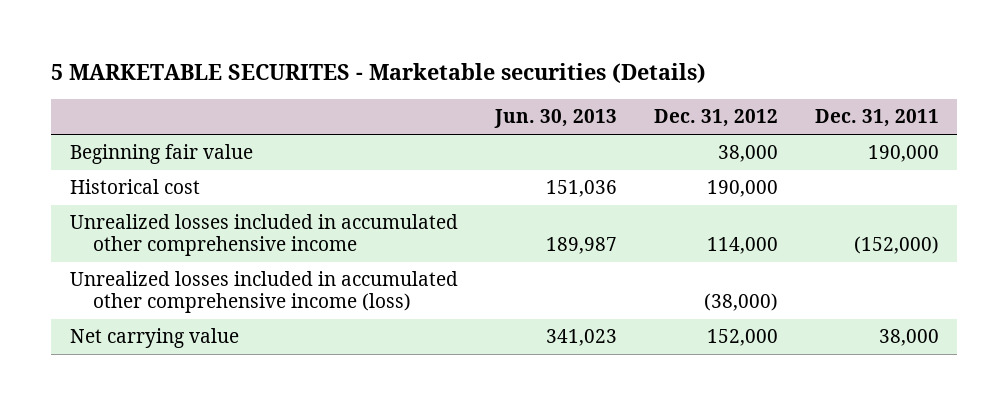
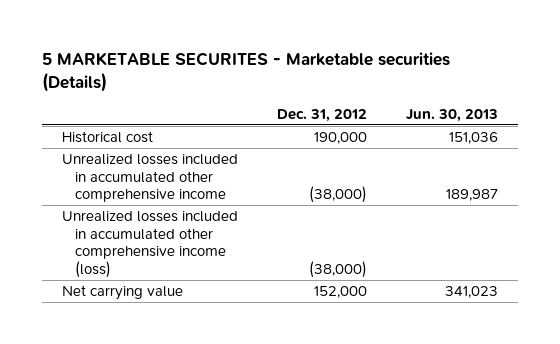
[814,109,939,128] Dec. 31, 2011 -> none
[69,144,253,165] Beginning fair value -> none
[706,237,778,255] 114,000 -> [308,186,367,204] (38,000)

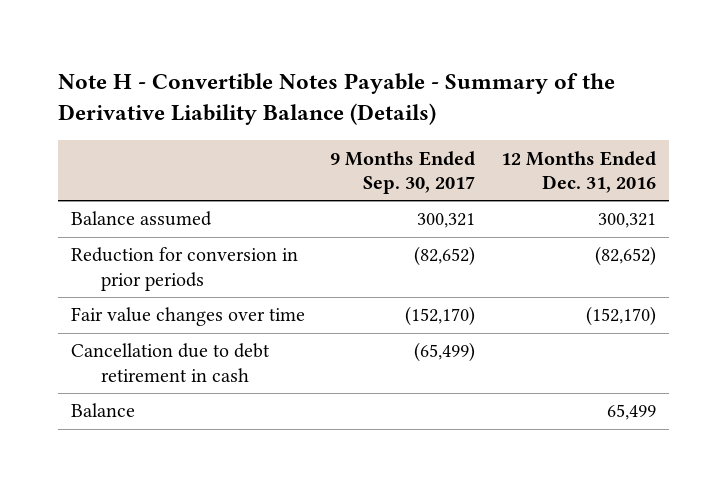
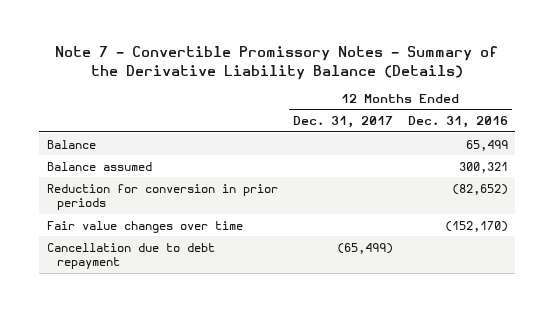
[57,72,615,126] Note H - Convertible Notes Payable - Summary of the Derivative Liability Balance (Details) -> [55,46,499,80] Note 7 - Convertible Promissory Notes - Summary of the Derivative Liability Balance (Details)
[330,150,476,194] 9 Months Ended Sep. 30, 2017 -> none
none -> [292,116,393,129] Dec. 31, 2017
[70,403,135,418] Balance -> [46,139,96,149] Balance
[70,343,270,382] Cancellation due to debt retirement in cash -> [46,242,215,270] Cancellation due to debt repayment

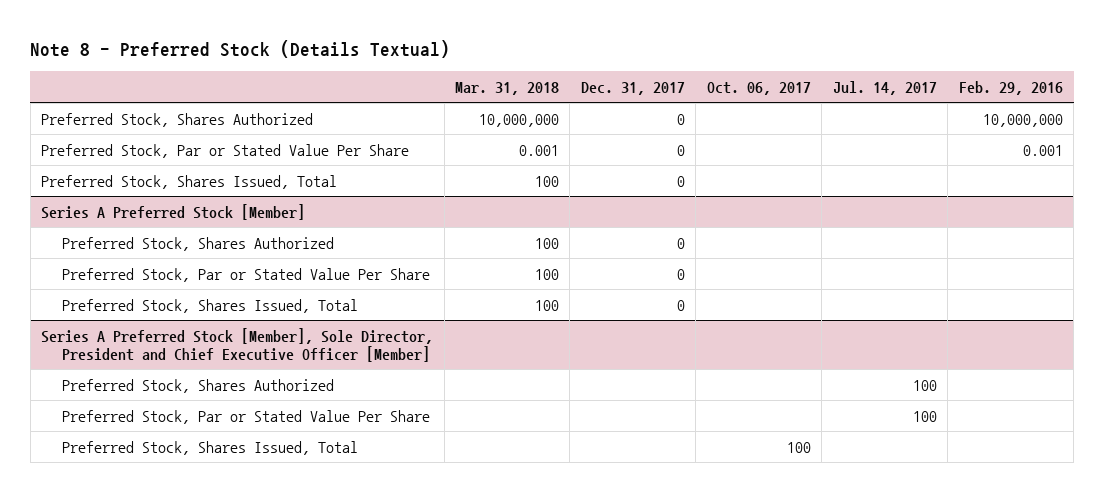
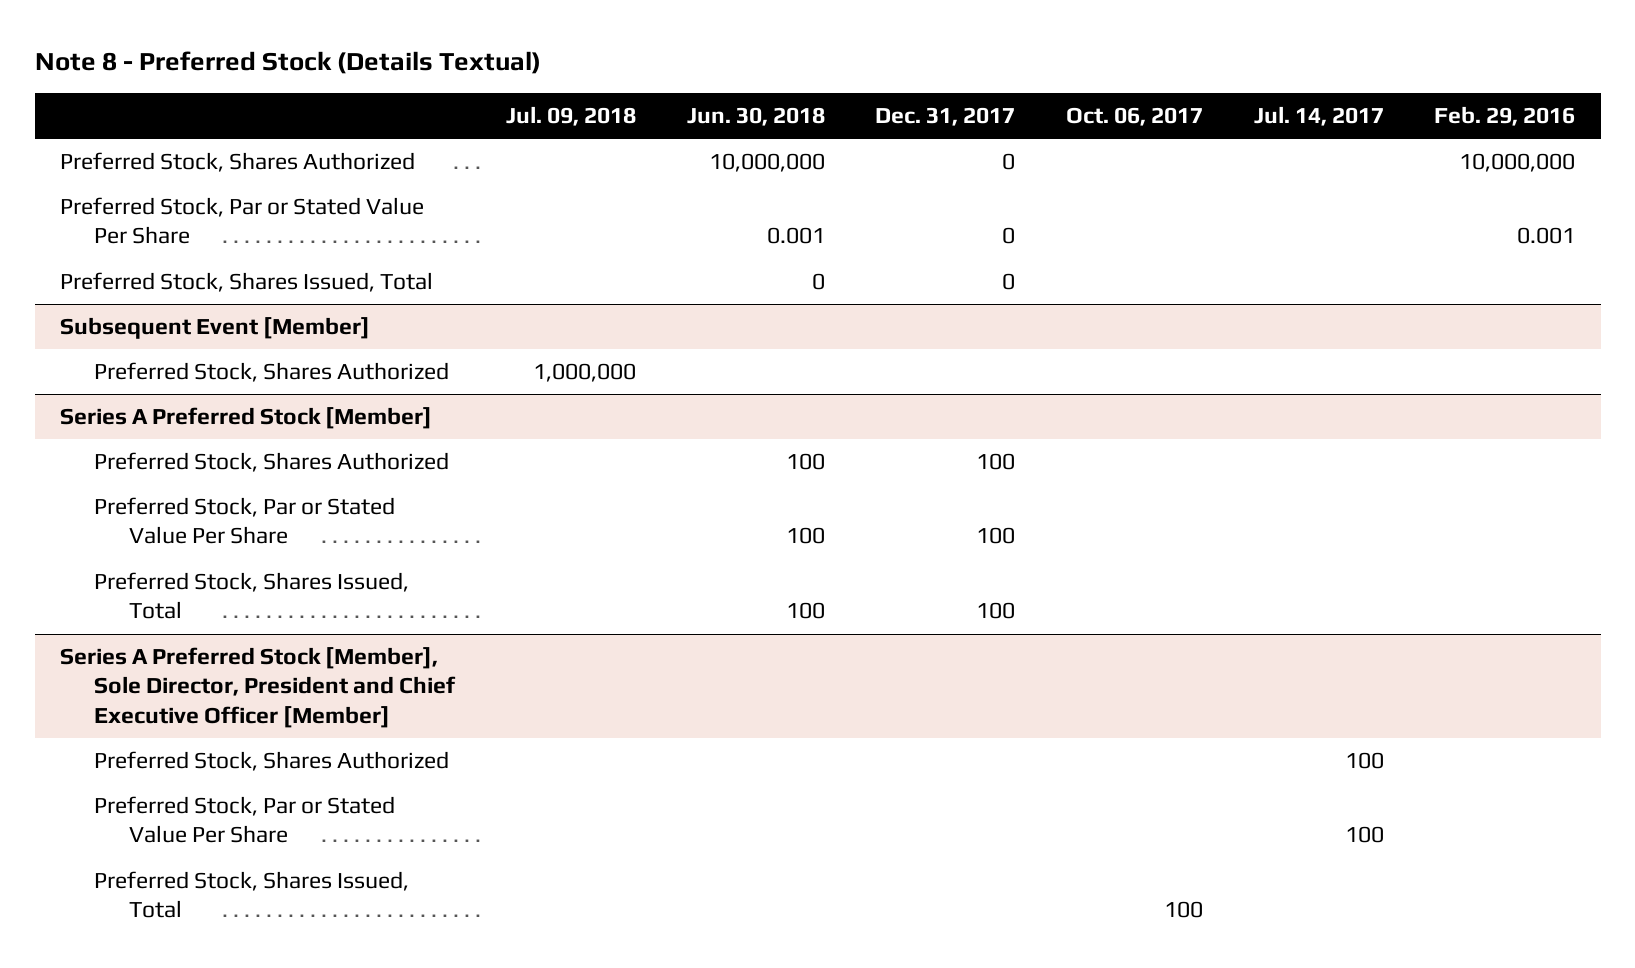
[454,81,559,95] Mar. 31, 2018 -> none
none -> [505,105,636,126] Jul. 09, 2018
none -> [686,106,825,126] Jun. 30, 2018
none -> [59,317,370,340] Subsequent Event [Member]
none -> [94,362,450,383] Preferred Stock, Shares Authorized
[676,237,685,249] 0 -> [976,453,1016,471] 100
[676,268,685,280] 0 -> [976,527,1016,545] 100
[676,299,685,311] 0 -> [976,602,1016,620] 100

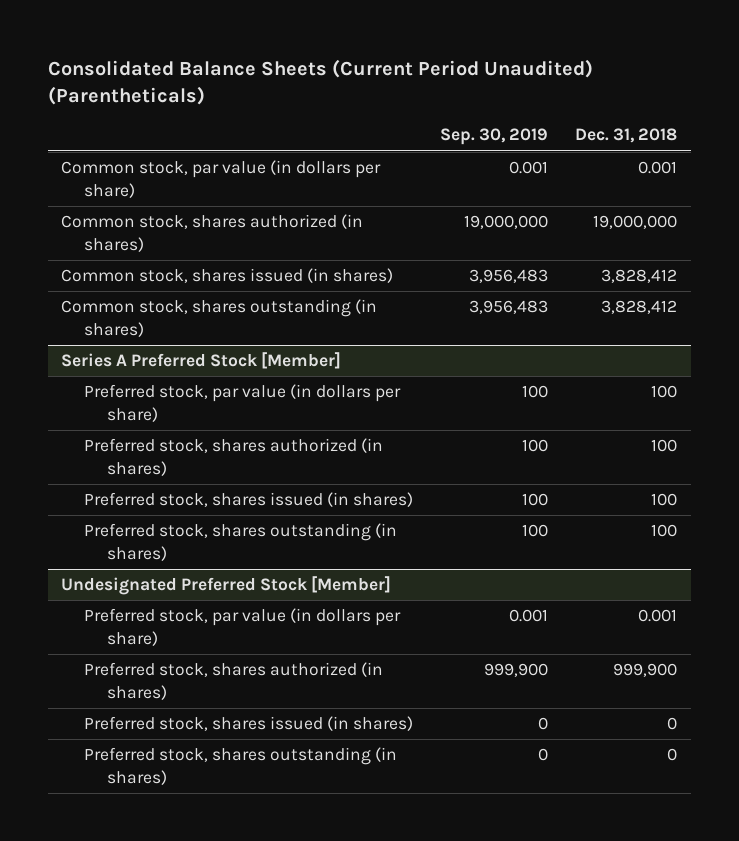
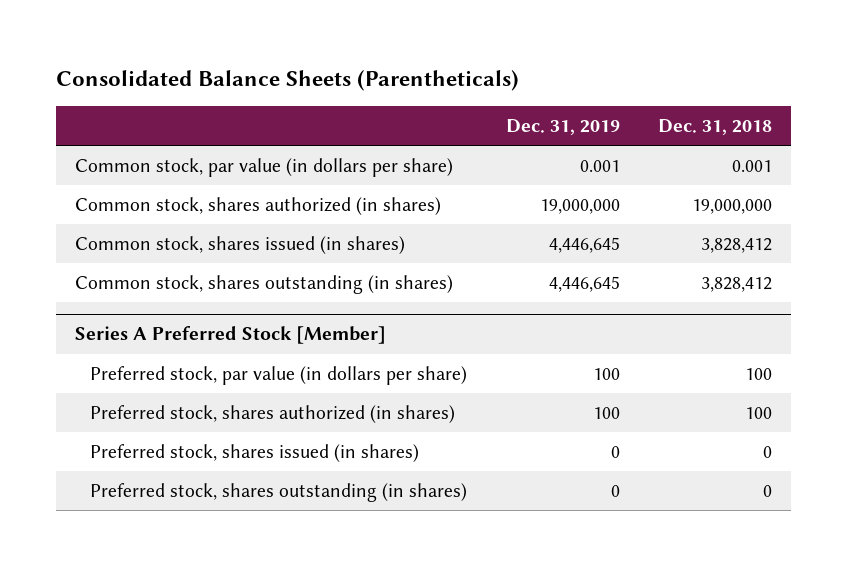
[47,58,593,105] Consolidated Balance Sheets (Current Period Unaudited) (Parentheticals) -> [55,70,519,92] Consolidated Balance Sheets (Parentheticals)
[440,128,549,146] Sep. 30, 2019 -> none
none -> [505,118,620,135] Dec. 31, 2019
[84,492,414,508] Preferred stock, shares issued (in shares) -> none
[84,523,398,561] Preferred stock, shares outstanding (in shares) -> none
[61,576,392,596] Undesignated Preferred Stock [Member] -> none
[84,608,402,646] Preferred stock, par value (in dollars per share) -> none
[84,662,384,700] Preferred stock, shares authorized (in shares) -> none

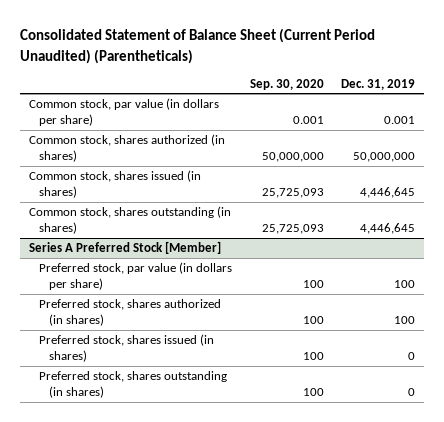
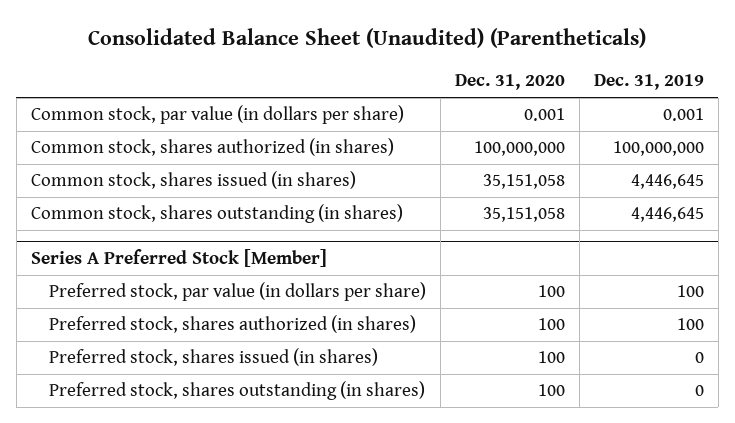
[20,28,376,64] Consolidated Statement of Balance Sheet (Current Period Unaudited) (Parentheticals) -> [88,28,647,49] Consolidated Balance Sheet (Unaudited) (Parentheticals)
[249,78,324,90] Sep. 30, 2020 -> none
none -> [454,74,565,91] Dec. 31, 2020
[353,152,416,163] 50,000,000 -> [612,141,704,157] 100,000,000

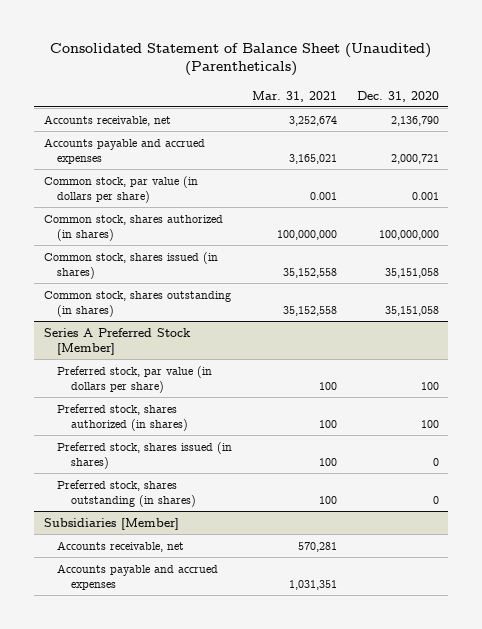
[88,28,647,49] Consolidated Balance Sheet (Unaudited) (Parentheticals) -> [50,42,432,77] Consolidated Statement of Balance Sheet (Unaudited) (Parentheticals)
[593,74,704,91] Dec. 31, 2019 -> none
none -> [251,90,337,102] Mar. 31, 2021
none -> [43,114,171,126] Accounts receivable, net
none -> [43,137,205,164] Accounts payable and accrued expenses
[537,351,565,364] 100 -> [432,457,439,466] 0
[537,384,565,397] 100 -> [432,495,439,504] 0
none -> [43,517,179,530] Subsidiaries [Member]
none -> [57,540,185,552] Accounts receivable, net
none -> [57,563,219,590] Accounts payable and accrued expenses

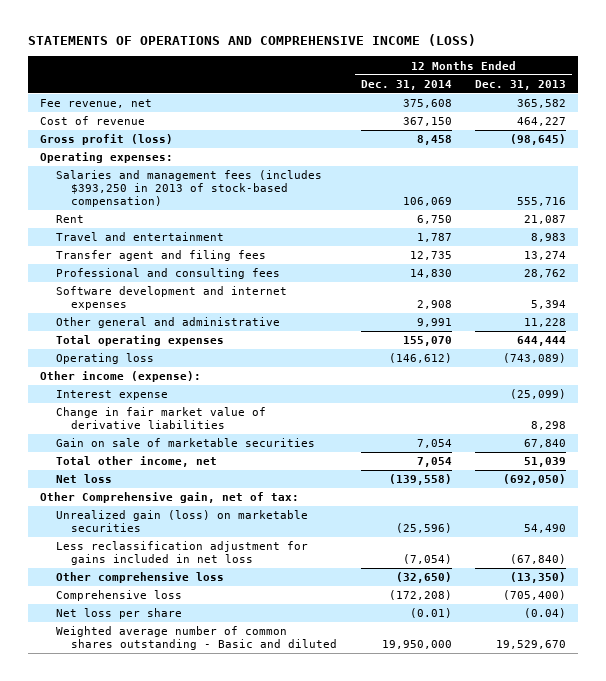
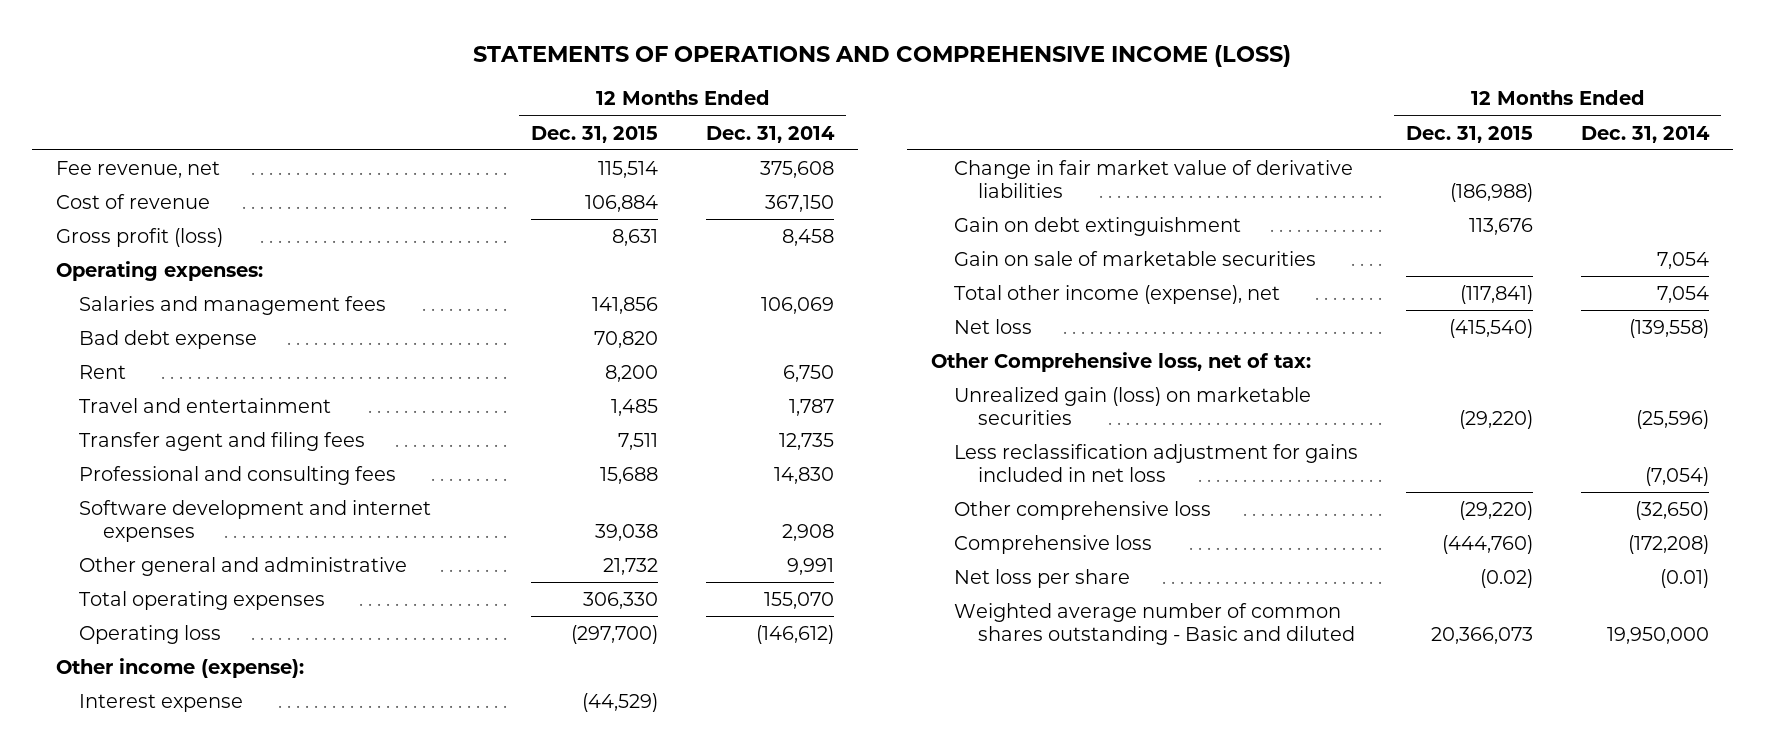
[475,79,567,90] Dec. 31, 2013 -> none
none -> [531,125,659,143] Dec. 31, 2015
[55,170,322,208] Salaries and management fees (includes $393,250 in 2013 of stock-based compensation) -> [79,295,387,315] Salaries and management fees
none -> [79,329,258,349] Bad debt expense
none -> [954,216,1242,236] Gain on debt extinguishment
[55,456,217,468] Total other income, net -> [954,284,1281,304] Total other income (expense), net
[39,492,299,504] Other Comprehensive gain, net of tax: -> [930,351,1311,372] Other Comprehensive loss, net of tax:

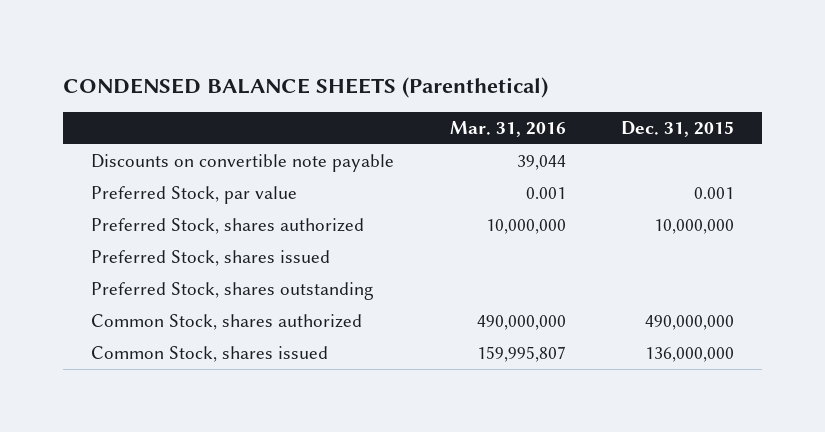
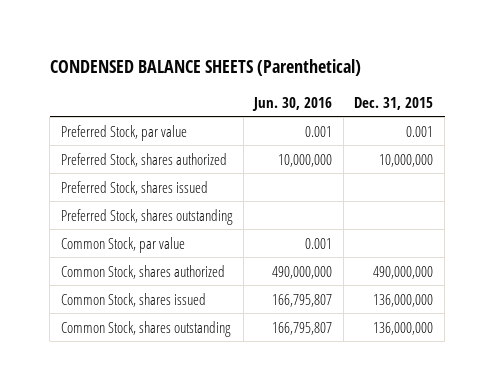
[449,120,566,137] Mar. 31, 2016 -> none
none -> [252,96,333,111] Jun. 30, 2016
[90,154,394,173] Discounts on convertible note payable -> none
none -> [60,236,185,253] Common Stock, par value
none -> [60,320,231,337] Common Stock, shares outstanding

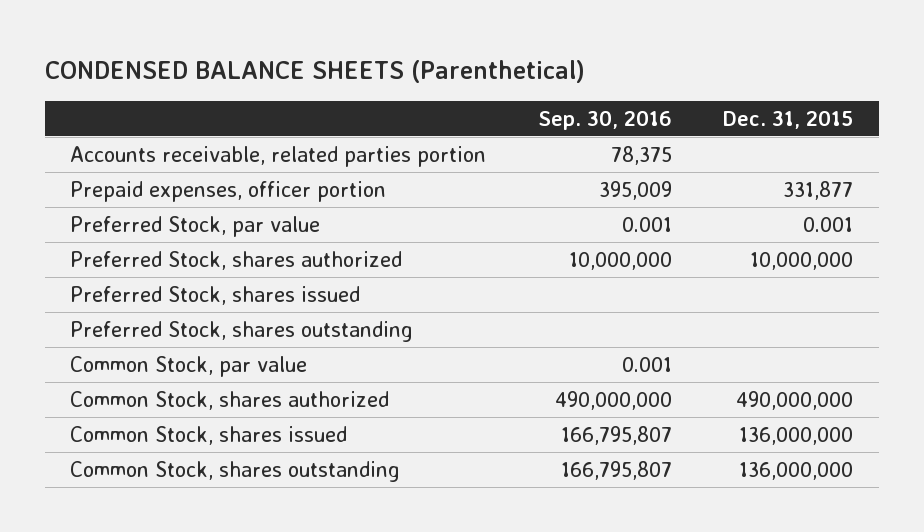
[252,96,333,111] Jun. 30, 2016 -> none
none -> [537,109,672,130] Sep. 30, 2016
none -> [70,145,487,167] Accounts receivable, related parties portion
none -> [70,180,387,202] Prepaid expenses, officer portion

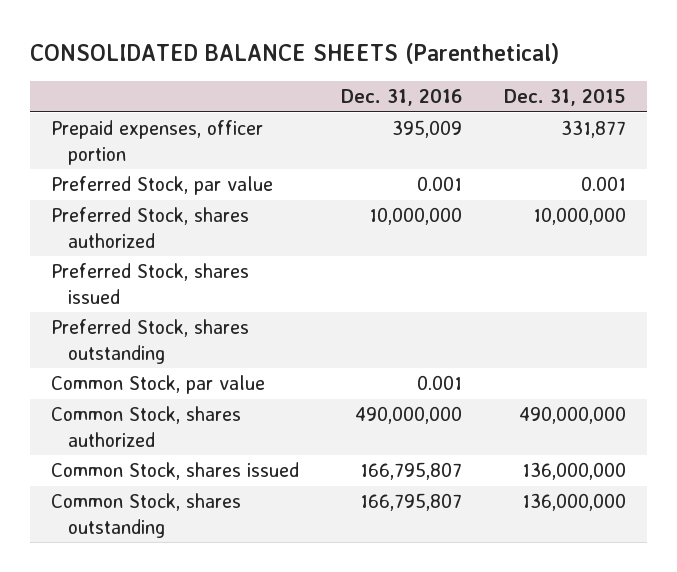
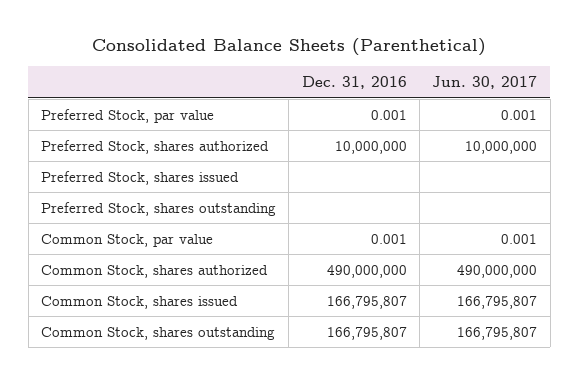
[29,42,559,64] CONSOLIDATED BALANCE SHEETS (Parenthetical) -> [92,38,487,57] Consolidated Balance Sheets (Parenthetical)
[504,89,627,107] Dec. 31, 2015 -> none
none -> [432,76,538,90] Jun. 30, 2017
[51,120,264,165] Prepaid expenses, officer portion -> none

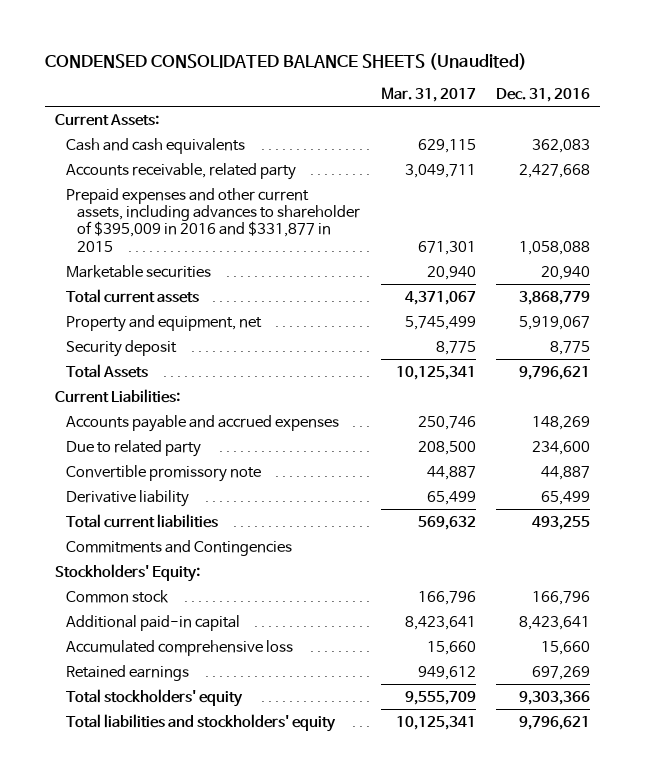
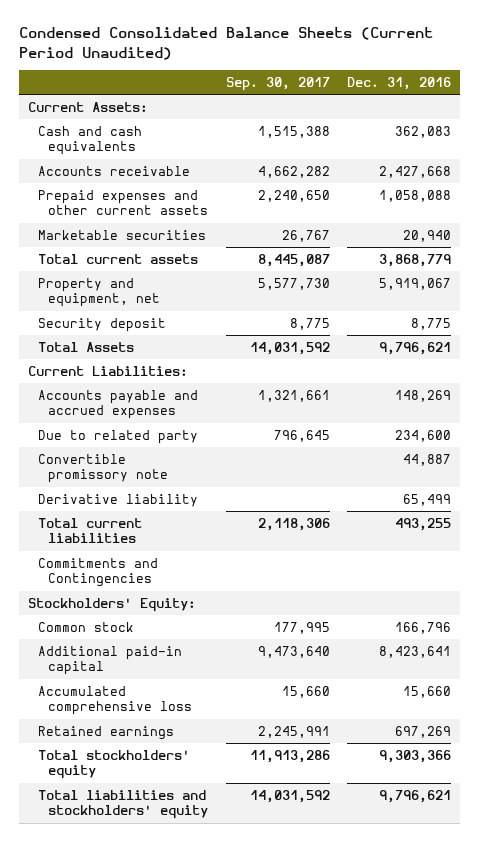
[44,53,527,71] CONDENSED CONSOLIDATED BALANCE SHEETS (Unaudited) -> [19,27,434,60] Condensed Consolidated Balance Sheets (Current Period Unaudited)
[380,86,476,102] Mar. 31, 2017 -> none
none -> [225,76,330,91] Sep. 30, 2017
[66,162,297,180] Accounts receivable, related party -> [37,165,190,176] Accounts receivable
[66,187,361,252] Prepaid expenses and other current assets, including advances to shareholder of $395,009 in 2016 and $331,877 in 2015 -> [37,189,208,216] Prepaid expenses and other current assets

